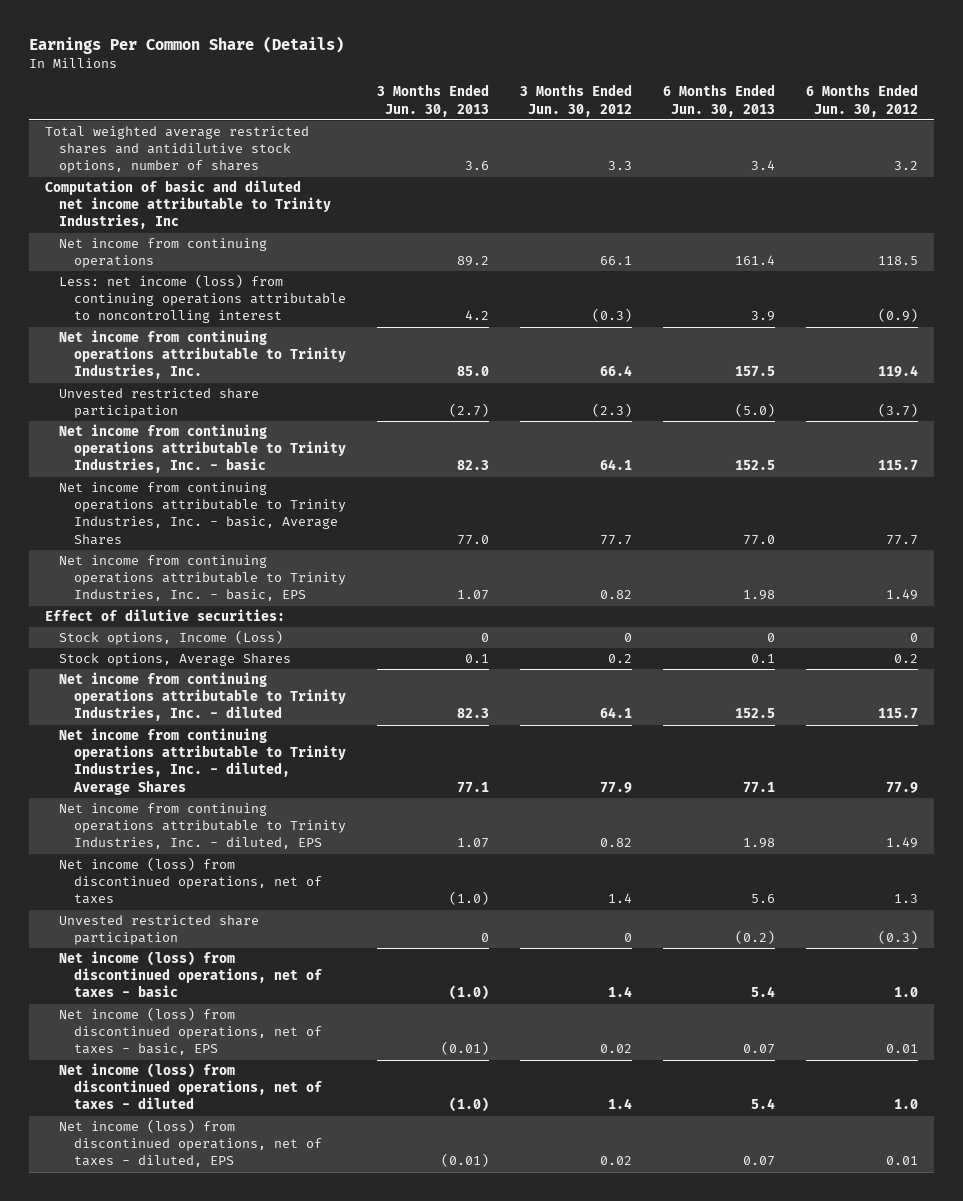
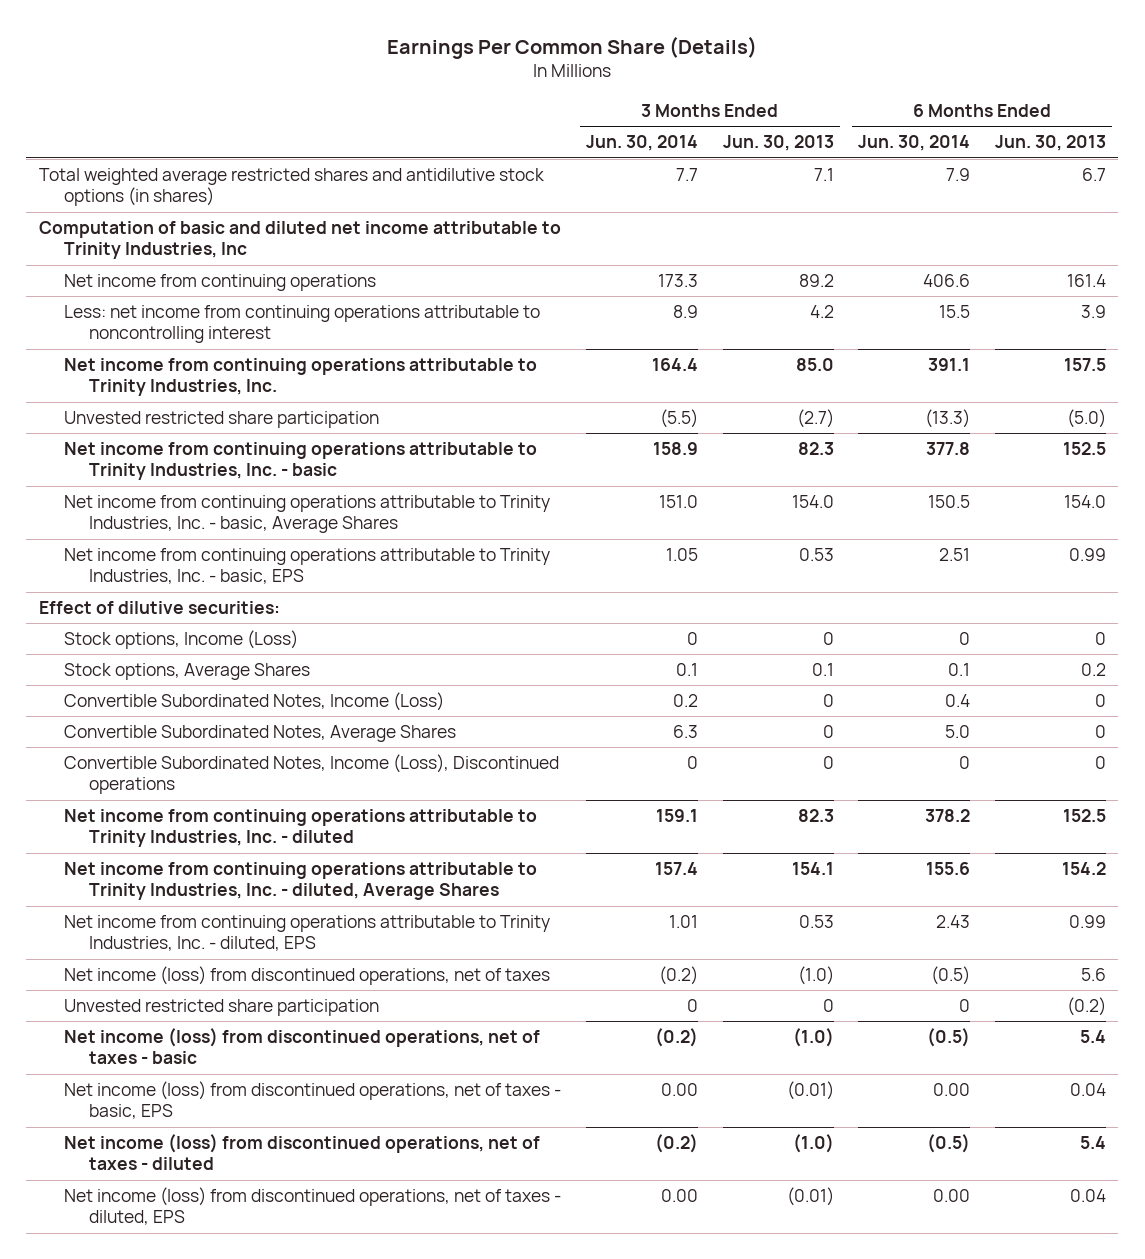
[520,84,633,117] 3 Months Ended Jun. 30, 2012 -> none
[806,84,919,117] 6 Months Ended Jun. 30, 2012 -> none
none -> [585,135,698,152] Jun. 30, 2014
none -> [858,135,971,152] Jun. 30, 2014
[45,126,310,174] Total weighted average restricted shares and antidilutive stock options, number of shares -> [38,168,545,207] Total weighted average restricted shares and antidilutive stock options (in shares)
[464,161,489,171] 3.6 -> [813,168,834,182] 7.1
[751,160,776,171] 3.4 -> [1082,168,1107,182] 6.7
[59,274,346,324] Less: net income (loss) from continuing operations attributable to noncontrolling interest -> [63,305,540,344] Less: net income from continuing operations attributable to noncontrolling interest
[456,534,489,545] 77.0 -> [791,495,834,509] 154.0
[743,534,776,545] 77.0 -> [1064,495,1107,509] 154.0
[456,590,489,601] 1.07 -> [798,548,834,562] 0.53
[743,590,776,601] 1.98 -> [1069,548,1107,562] 0.99
[751,654,776,664] 0.1 -> [1081,663,1107,677] 0.2
none -> [63,692,444,712] Convertible Subordinated Notes, Income (Loss)
none -> [63,725,456,743] Convertible Subordinated Notes, Average Shares
none -> [63,754,559,795] Convertible Subordinated Notes, Income (Loss), Discontinued operations
[456,781,489,793] 77.1 -> [791,862,834,876] 154.1
[743,781,776,793] 77.1 -> [1062,862,1107,876] 154.2
[456,838,489,849] 1.07 -> [798,915,834,929] 0.53
[743,838,776,849] 1.98 -> [1069,915,1107,929] 0.99
[743,1044,776,1055] 0.07 -> [1070,1083,1107,1097] 0.04
[743,1156,776,1167] 0.07 -> [1070,1189,1107,1203] 0.04

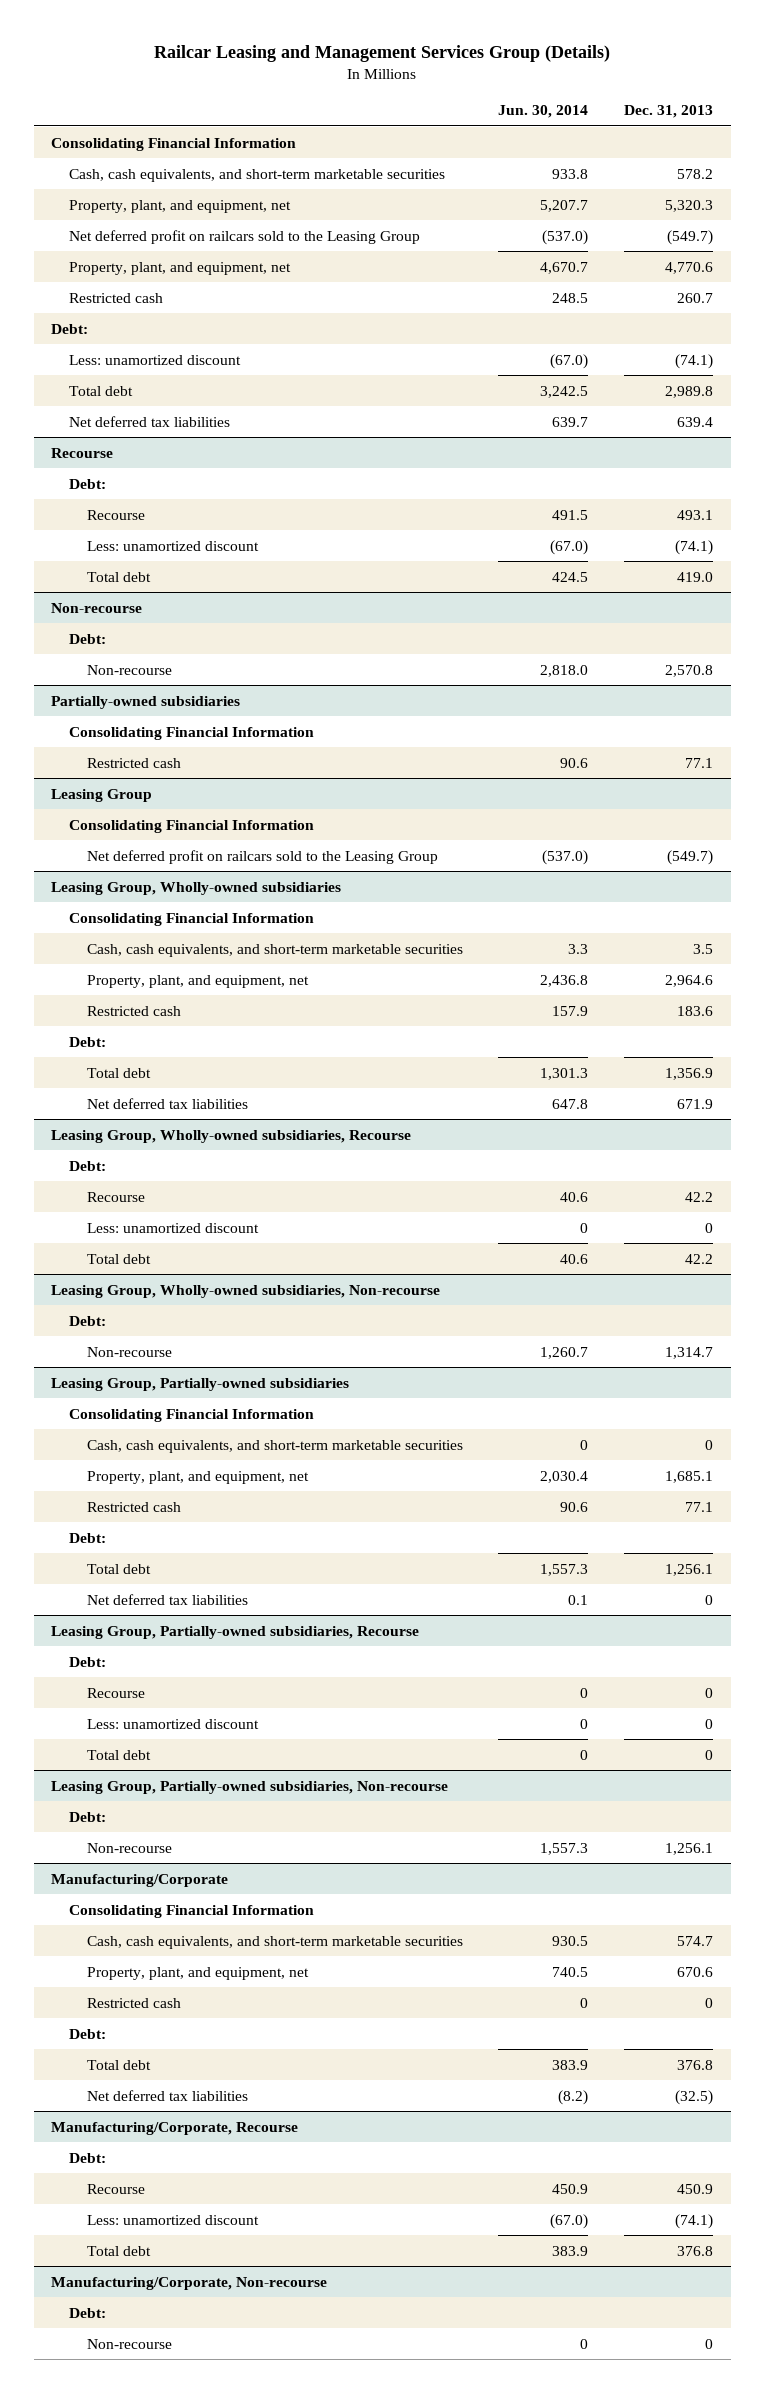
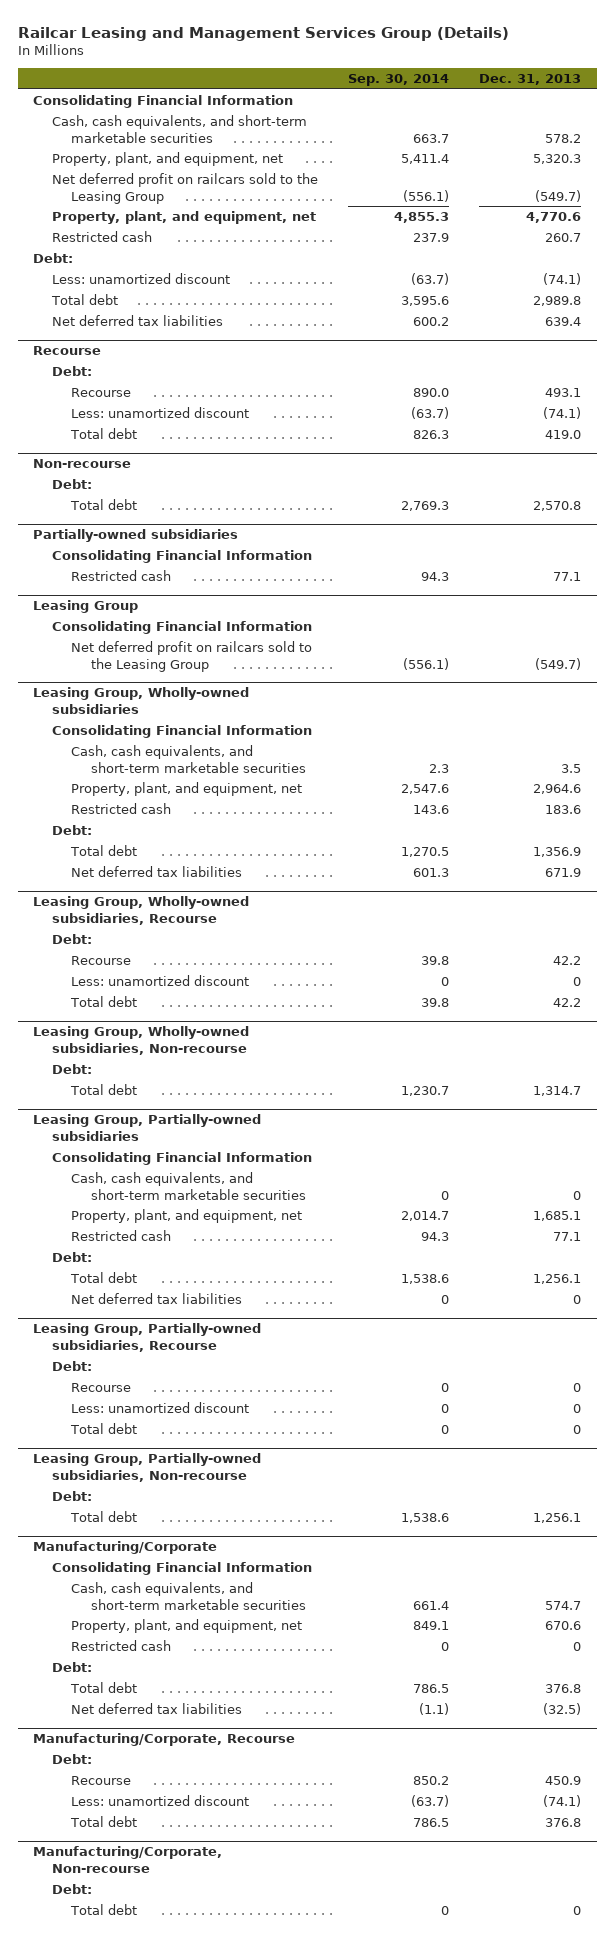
[498,104,589,118] Jun. 30, 2014 -> none
none -> [348,73,450,86] Sep. 30, 2014
[86,664,172,675] Non-recourse -> [70,498,138,510] Total debt
[86,1346,172,1357] Non-recourse -> [70,1083,138,1095] Total debt
[86,1842,172,1853] Non-recourse -> [70,1510,138,1522] Total debt
[86,2338,172,2349] Non-recourse -> none
none -> [70,1903,138,1915] Total debt

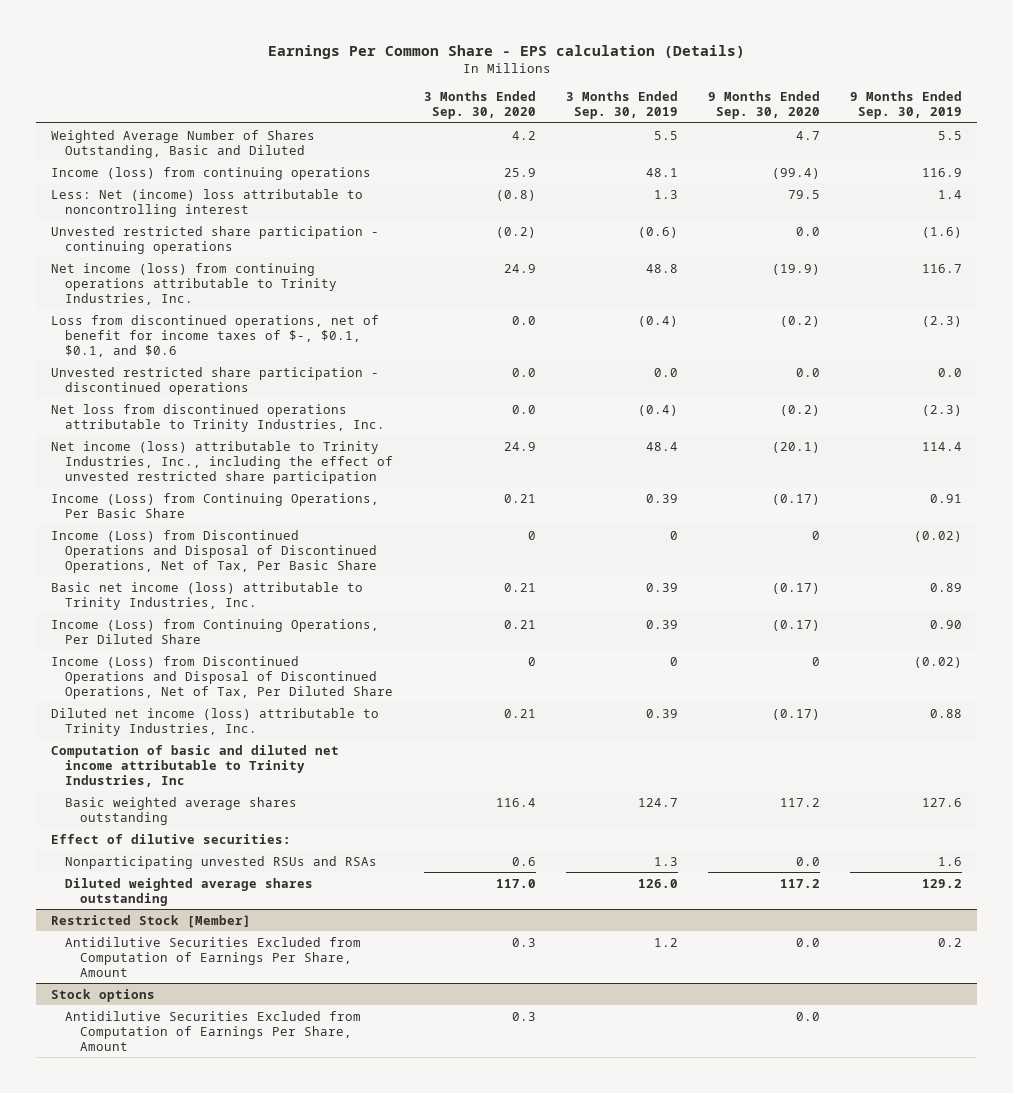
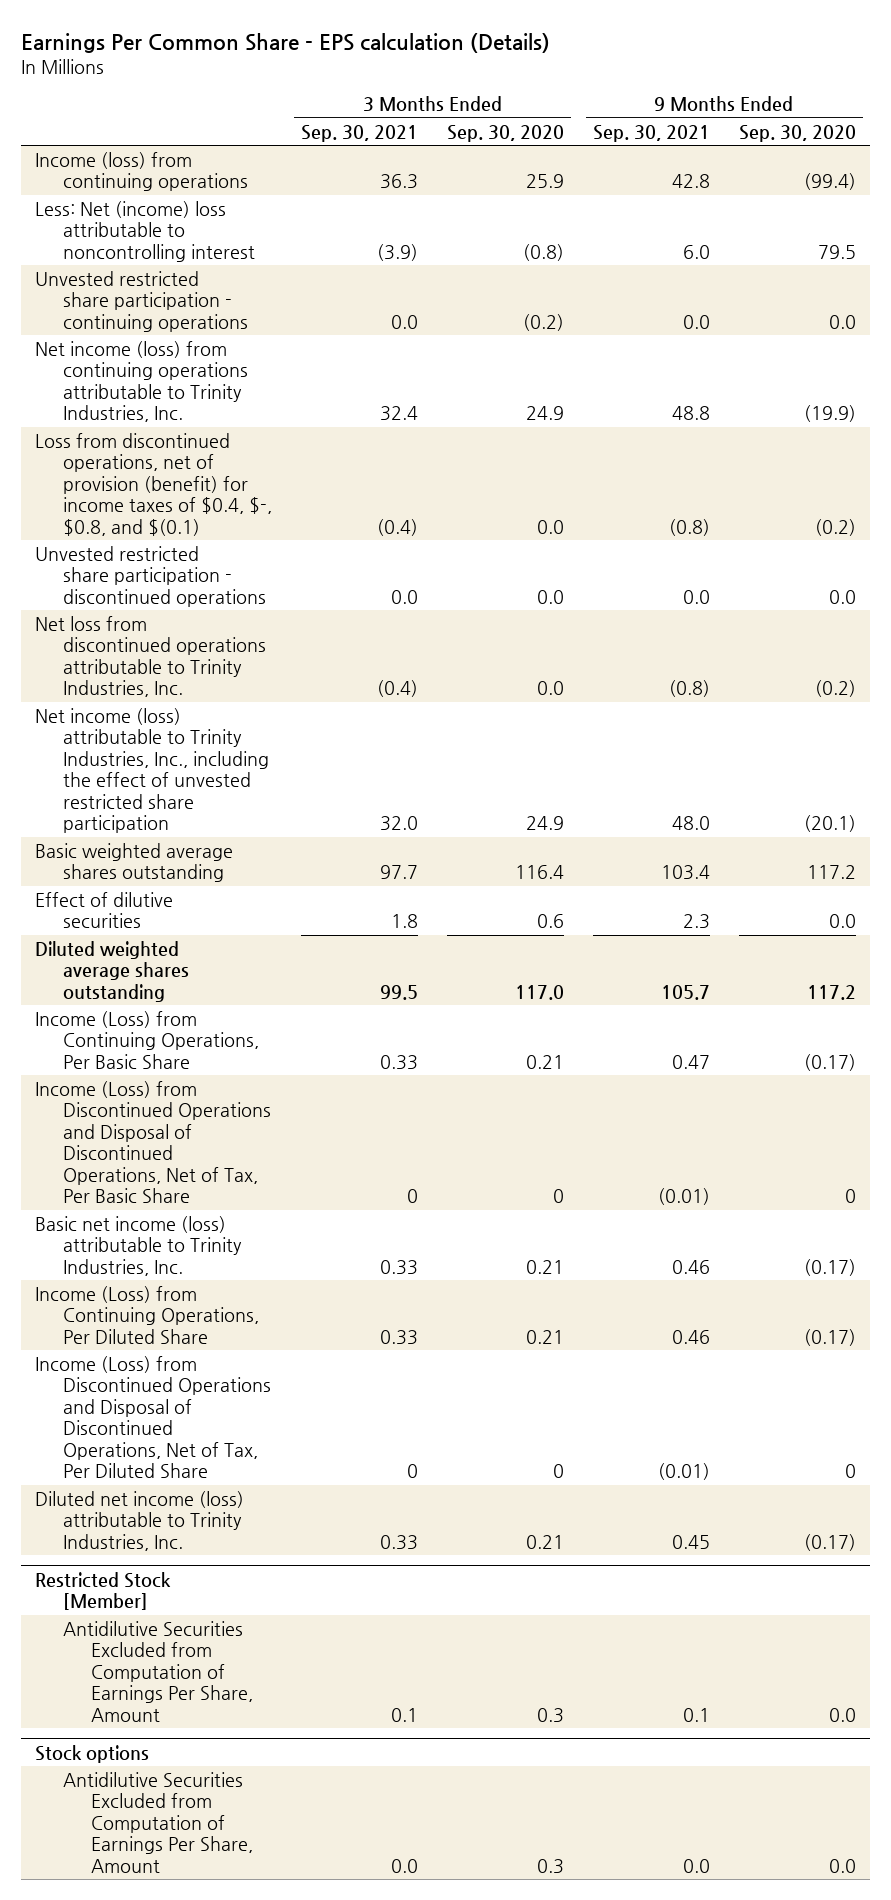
[565,91,678,120] 3 Months Ended Sep. 30, 2019 -> none
[850,91,963,120] 9 Months Ended Sep. 30, 2019 -> none
none -> [301,124,419,142] Sep. 30, 2021
none -> [592,124,710,142] Sep. 30, 2021
[50,129,315,158] Weighted Average Number of Shares Outstanding, Basic and Diluted -> none
[50,314,379,357] Loss from discontinued operations, net of benefit for income taxes of $-, $0.1, $0.1, and $0.6 -> [35,432,273,536] Loss from discontinued operations, net of provision (benefit) for income taxes of $0.4, $-, $0.8, and $(0.1)
[65,796,298,825] Basic weighted average shares outstanding -> [35,842,234,883] Basic weighted average shares outstanding
none -> [35,891,174,929] Effect of dilutive securities
[65,877,314,906] Diluted weighted average shares outstanding -> [35,940,190,1002] Diluted weighted average shares outstanding
[50,744,339,787] Computation of basic and diluted net income attributable to Trinity Industries, Inc -> none
[50,833,291,844] Effect of dilutive securities: -> none
[65,855,378,869] Nonparticipating unvested RSUs and RSAs -> none

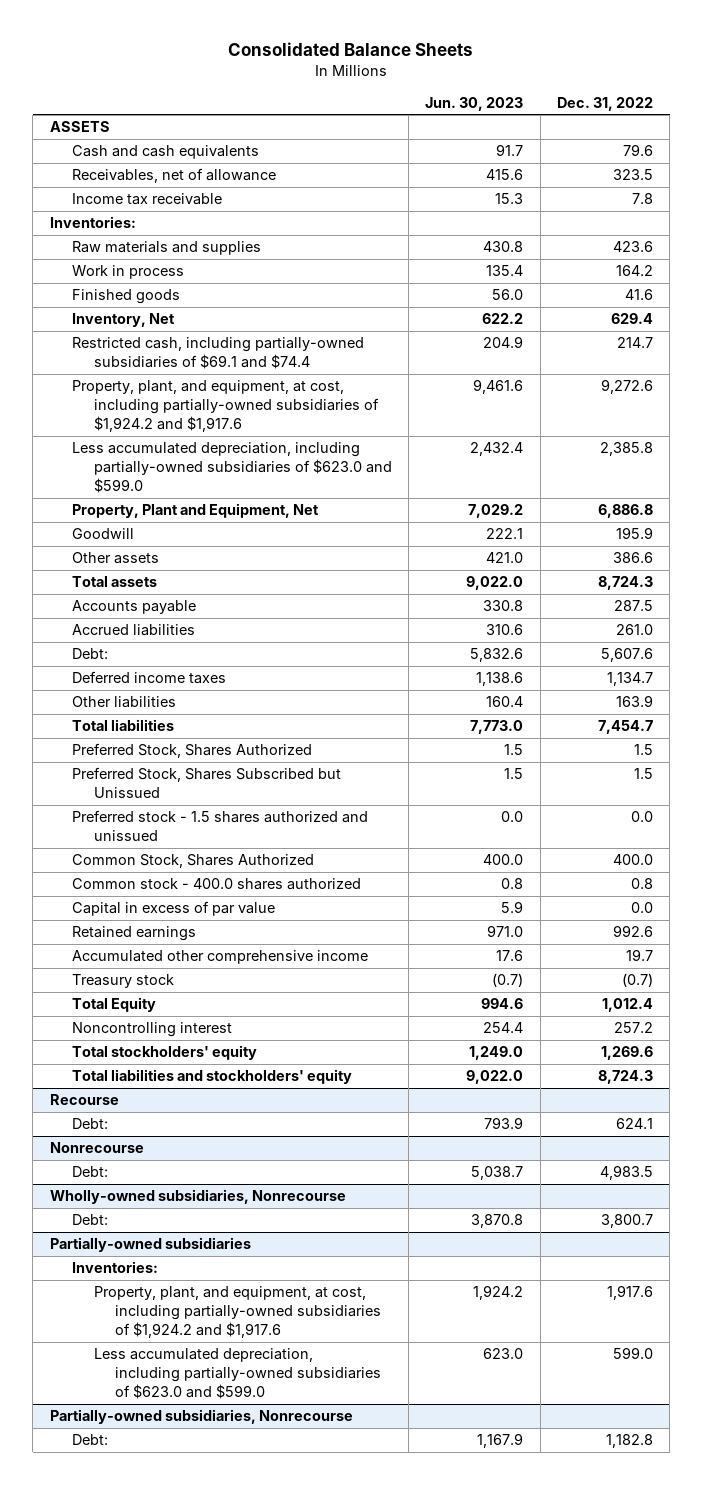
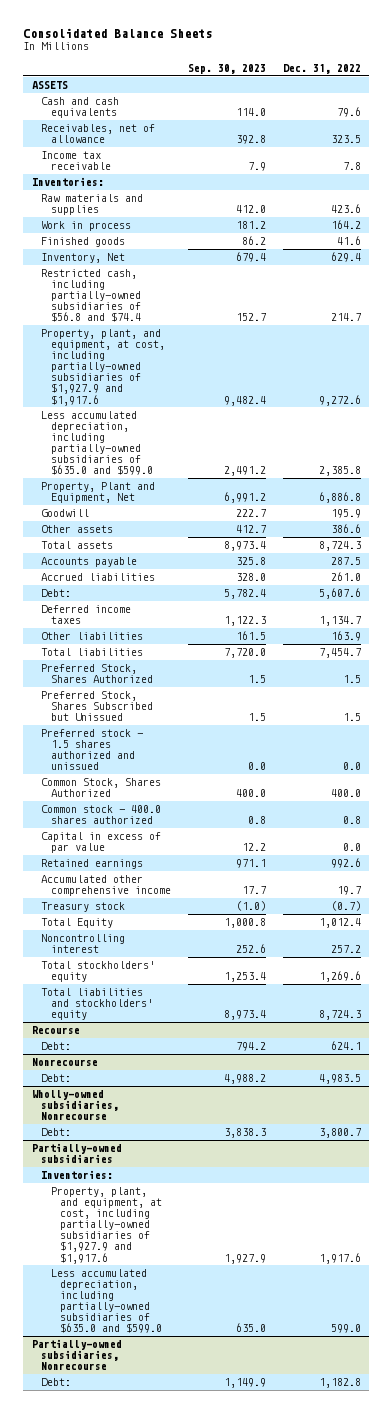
[425,96,524,111] Jun. 30, 2023 -> none
none -> [187,63,266,74] Sep. 30, 2023
[71,337,364,370] Restricted cash, including partially-owned subsidiaries of $69.1 and $74.4 -> [41,269,141,323] Restricted cash, including partially-owned subsidiaries of $56.8 and $74.4
[71,380,379,433] Property, plant, and equipment, at cost, including partially-owned subsidiaries of $1,924.2 and $1,917.6 -> [41,329,165,406] Property, plant, and equipment, at cost, including partially-owned subsidiaries of $1,927.9 and $1,917.6
[71,442,392,494] Less accumulated depreciation, including partially-owned subsidiaries of $623.0 and $599.0 -> [41,411,153,476] Less accumulated depreciation, including partially-owned subsidiaries of $635.0 and $599.0
[93,1286,382,1339] Property, plant, and equipment, at cost, including partially-owned subsidiaries of $1,924.2 and $1,917.6 -> [50,1187,162,1264] Property, plant, and equipment, at cost, including partially-owned subsidiaries of $1,927.9 and $1,917.6
[93,1348,382,1400] Less accumulated depreciation, including partially-owned subsidiaries of $623.0 and $599.0 -> [50,1269,162,1334] Less accumulated depreciation, including partially-owned subsidiaries of $635.0 and $599.0

